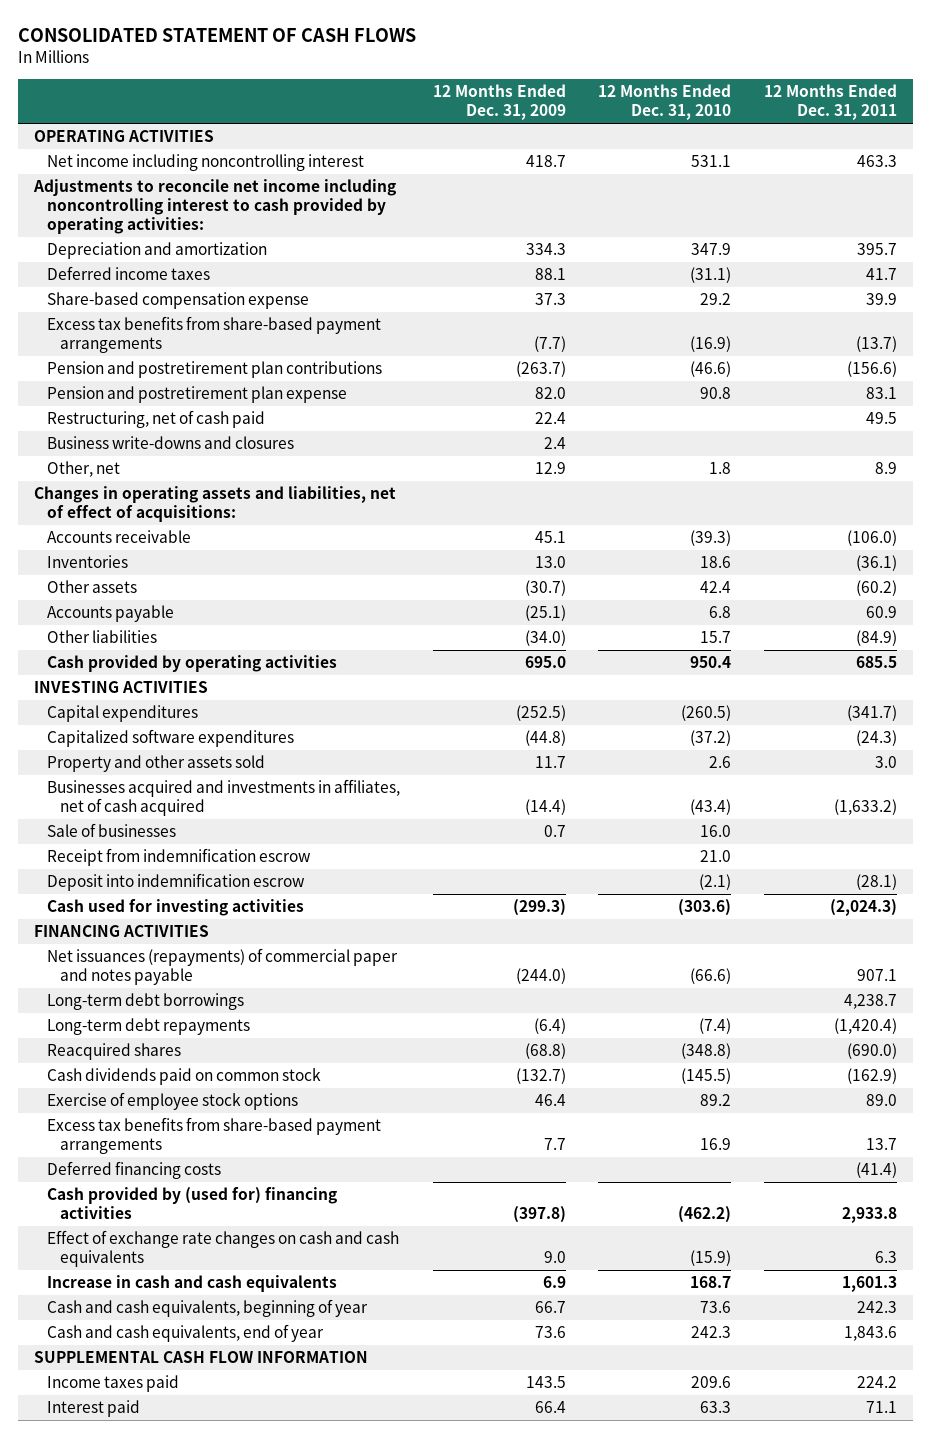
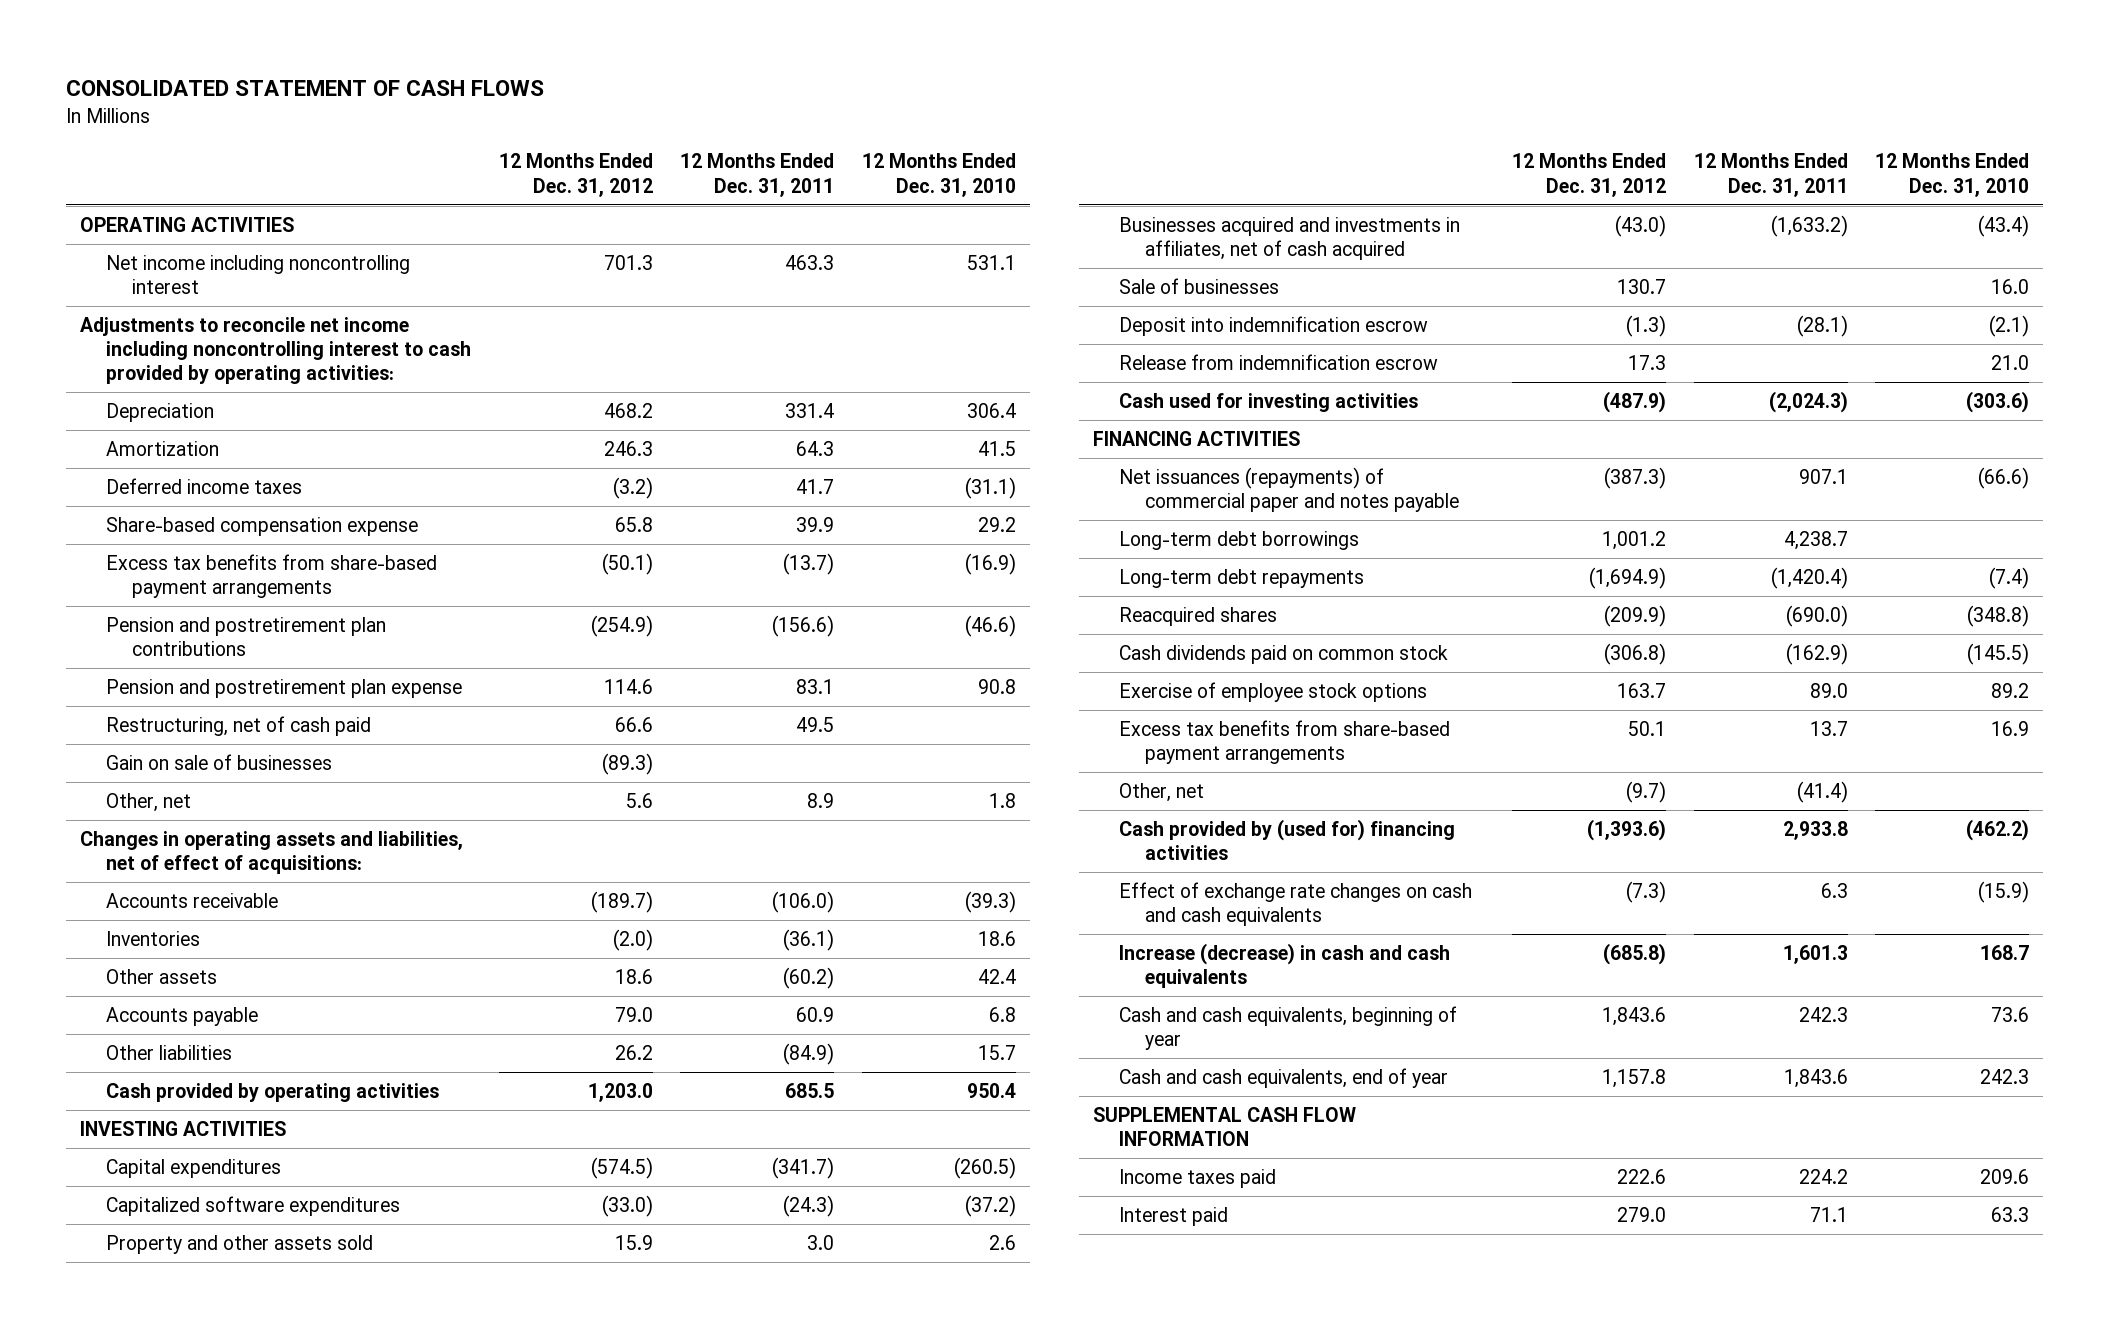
[432,84,566,121] 12 Months Ended Dec. 31, 2009 -> none
none -> [498,153,653,197] 12 Months Ended Dec. 31, 2012
[46,242,267,260] Depreciation and amortization -> none
none -> [105,402,214,422] Depreciation
none -> [105,440,219,456] Amortization
[46,436,294,450] Business write-downs and closures -> none
none -> [105,753,332,770] Gain on sale of businesses
[46,848,311,867] Receipt from indemnification escrow -> none
none -> [1118,353,1438,370] Release from indemnification escrow
[46,1161,221,1180] Deferred financing costs -> [1118,782,1204,802] Other, net
[46,1275,337,1293] Increase in cash and cash equivalents -> [1118,942,1450,989] Increase (decrease) in cash and cash equivalents

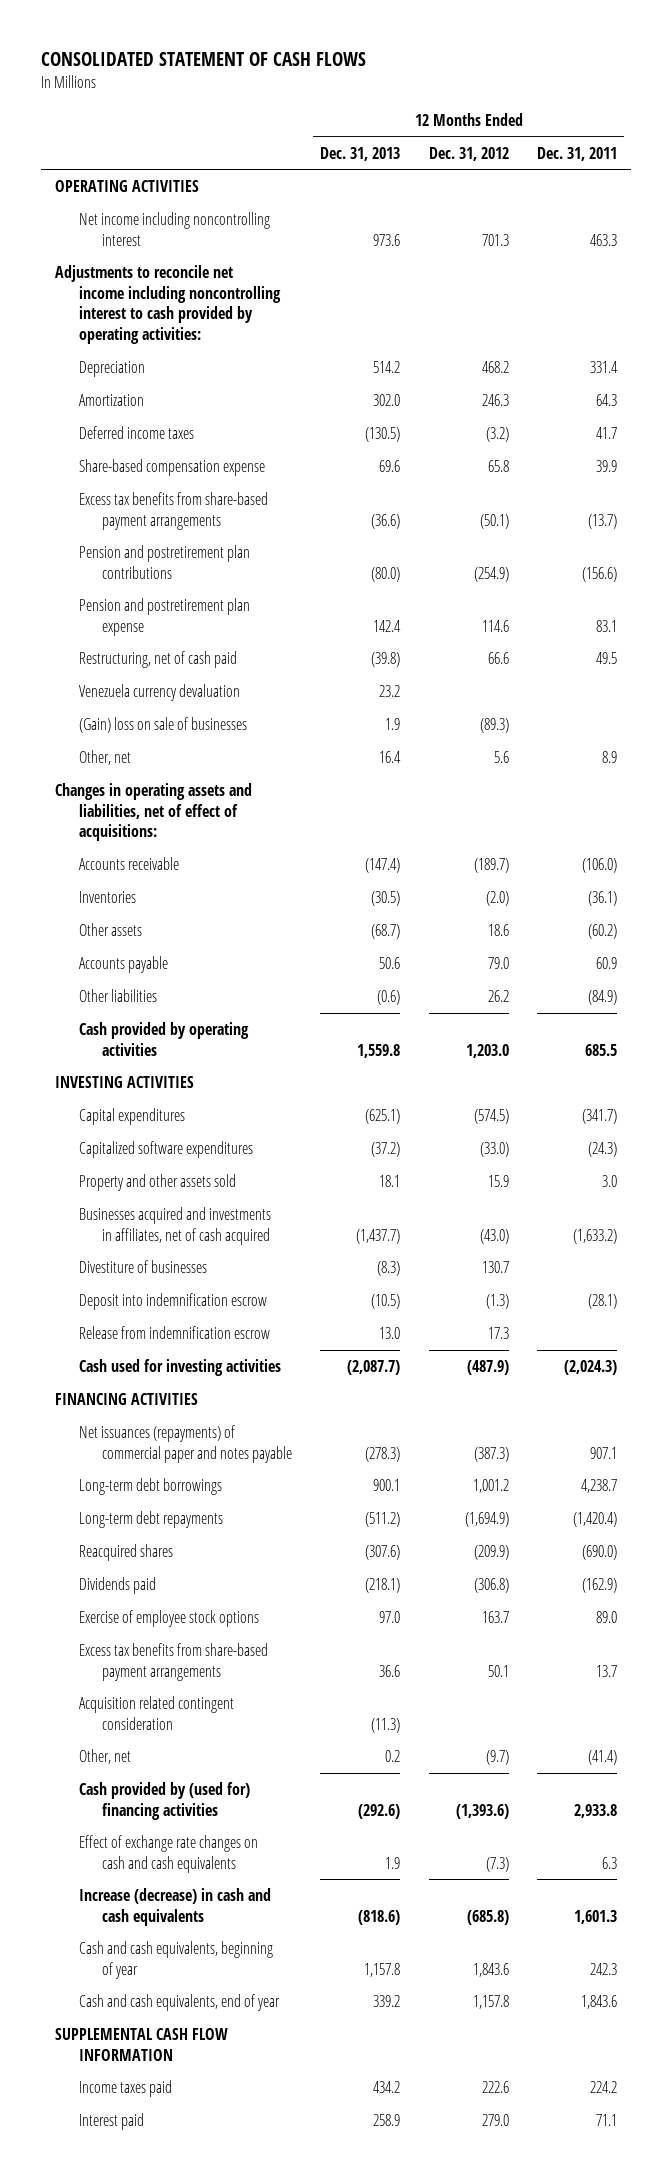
[862,153,1017,197] 12 Months Ended Dec. 31, 2010 -> none
none -> [320,146,401,161] Dec. 31, 2013
none -> [78,684,240,702] Venezuela currency devaluation
[105,753,332,770] Gain on sale of businesses -> [78,717,247,734] (Gain) loss on sale of businesses
[1118,277,1279,294] Sale of businesses -> [78,1260,207,1274] Divestiture of businesses
[1118,644,1448,664] Cash dividends paid on common stock -> [78,1577,156,1595] Dividends paid
none -> [78,1696,234,1730] Acquisition related contingent consideration

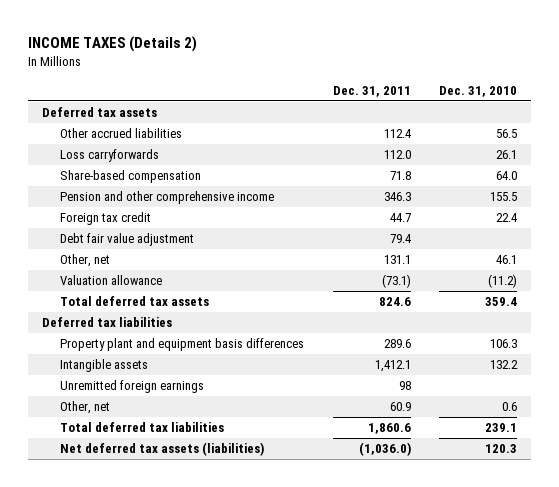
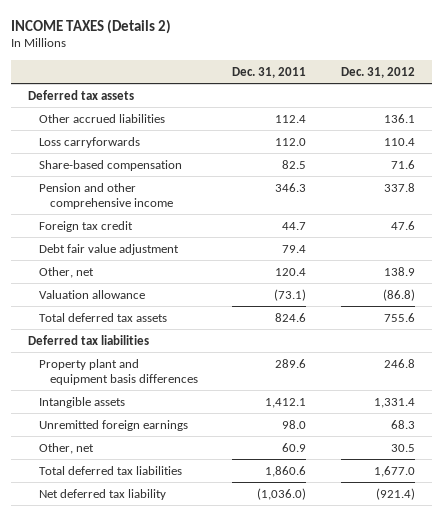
[439,85,518,97] Dec. 31, 2010 -> none
none -> [340,66,415,78] Dec. 31, 2012
[389,171,411,181] 71.8 -> [282,159,307,169] 82.5
[383,255,411,265] 131.1 -> [275,267,307,276] 120.4
[398,381,411,391] 98 -> [282,419,307,429] 98.0
[60,442,265,457] Net deferred tax assets (liabilities) -> [39,488,167,500] Net deferred tax liability

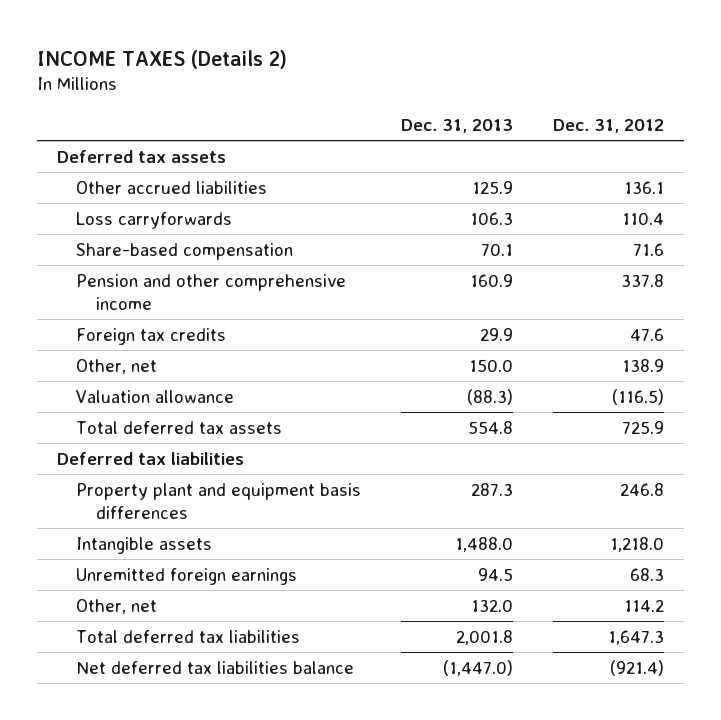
[232,66,307,78] Dec. 31, 2011 -> none
none -> [401,118,514,133] Dec. 31, 2013
[39,243,180,255] Debt fair value adjustment -> none
[39,220,134,232] Foreign tax credit -> [76,327,227,345] Foreign tax credits
[382,288,415,301] (86.8) -> [612,388,665,405] (116.5)
[383,312,415,322] 755.6 -> [622,420,665,434] 725.9
[373,397,415,408] 1,331.4 -> [610,536,665,552] 1,218.0
[390,443,415,452] 30.5 -> [624,598,665,612] 114.2
[373,465,415,477] 1,677.0 -> [608,629,665,645] 1,647.3
[39,488,167,500] Net deferred tax liability -> [76,660,355,674] Net deferred tax liabilities balance

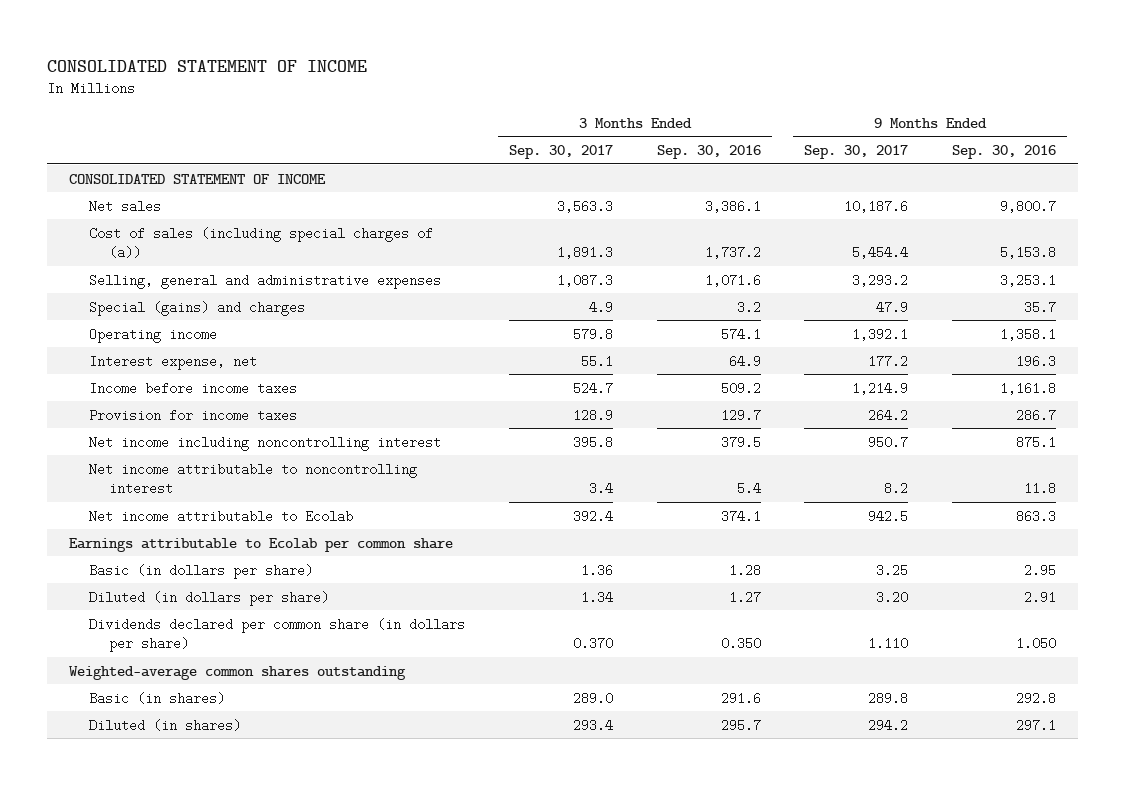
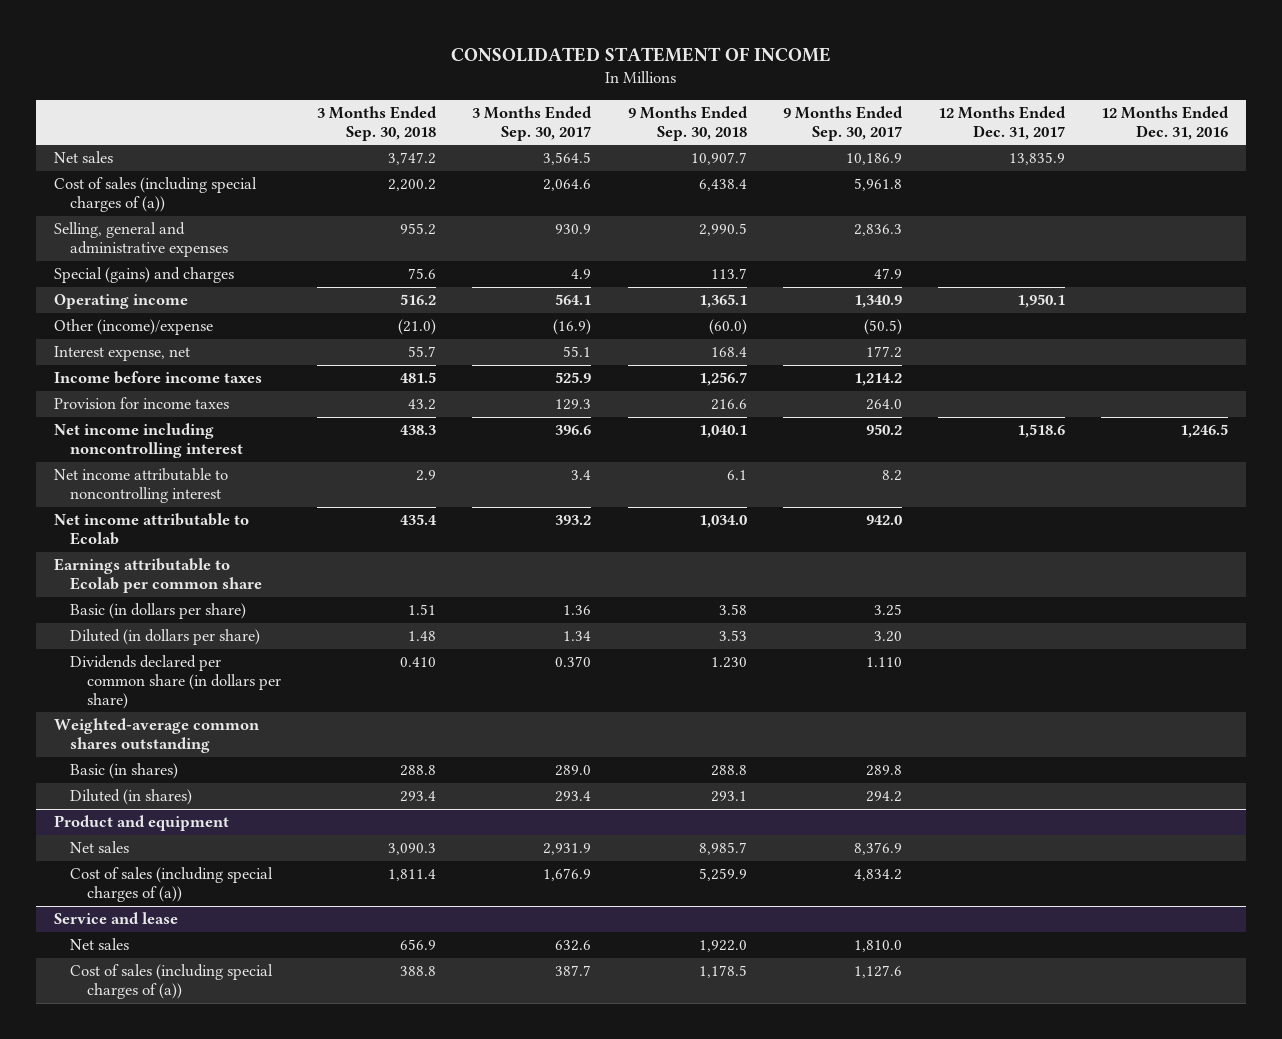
[656,144,761,159] Sep. 30, 2016 -> none
[952,144,1057,159] Sep. 30, 2016 -> none
none -> [317,105,438,141] 3 Months Ended Sep. 30, 2018
none -> [627,105,748,141] 9 Months Ended Sep. 30, 2018
none -> [938,105,1067,140] 12 Months Ended Dec. 31, 2017
none -> [1101,105,1230,140] 12 Months Ended Dec. 31, 2016
[68,173,326,184] CONSOLIDATED STATEMENT OF INCOME -> none
[556,199,613,213] 3,563.3 -> [543,152,592,166] 3,564.5
[844,199,909,213] 10,187.6 -> [845,153,902,166] 10,186.9
[556,245,613,259] 1,891.3 -> [543,179,592,192] 2,064.6
[852,245,909,259] 5,454.4 -> [853,178,902,192] 5,961.8
[556,273,613,287] 1,087.3 -> [555,224,592,235] 930.9
[852,273,909,287] 3,293.2 -> [853,224,902,237] 2,836.3
[572,327,613,341] 579.8 -> [555,294,592,306] 564.1
[852,327,909,341] 1,392.1 -> [853,295,902,309] 1,340.9
none -> [53,319,213,336] Other (income)/expense
[572,381,613,395] 524.7 -> [555,372,592,384] 525.9
[852,381,909,395] 1,214.9 -> [853,373,902,387] 1,214.2
[572,408,613,422] 128.9 -> [555,399,592,411] 129.3
[868,408,909,422] 264.2 -> [865,399,902,411] 264.0
[572,435,613,449] 395.8 -> [555,425,592,436] 396.6
[868,435,909,449] 950.7 -> [865,424,902,436] 950.2
[572,509,613,523] 392.4 -> [555,515,592,526] 393.2
[868,509,909,523] 942.5 -> [865,515,902,526] 942.0
none -> [53,815,229,832] Product and equipment
none -> [70,841,130,854] Net sales
none -> [70,867,274,903] Cost of sales (including special charges of (a))
none -> [53,912,178,925] Service and lease
none -> [70,938,130,951] Net sales
none -> [70,964,274,1000] Cost of sales (including special charges of (a))

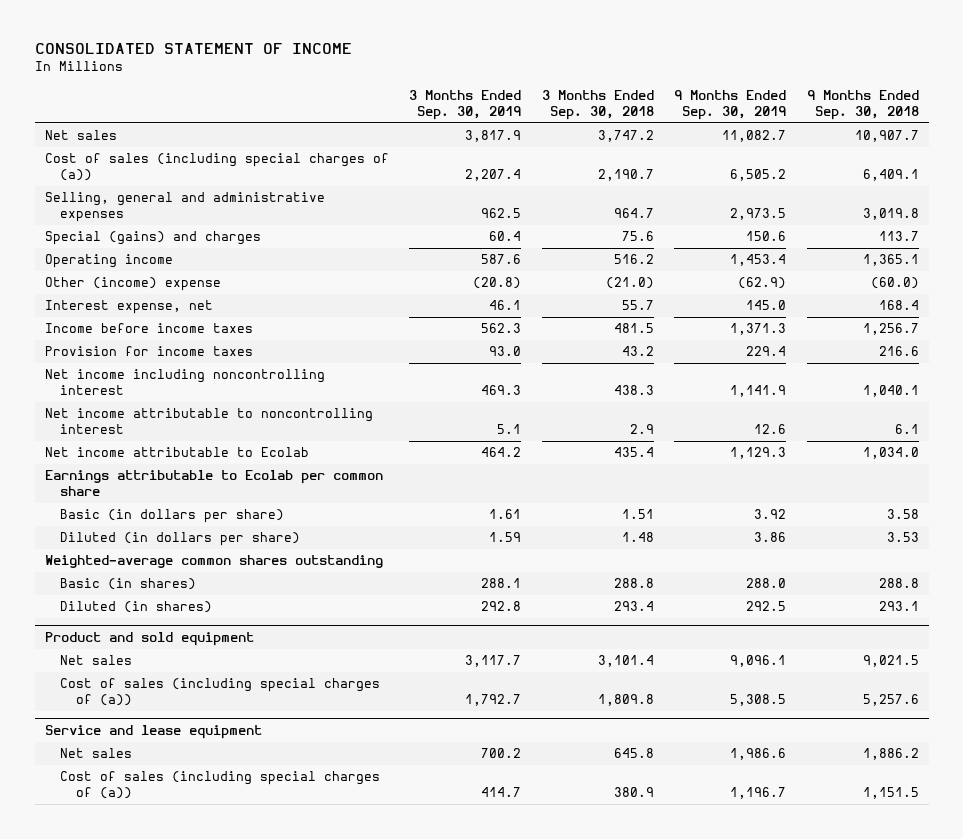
[472,105,593,141] 3 Months Ended Sep. 30, 2017 -> none
[782,105,903,141] 9 Months Ended Sep. 30, 2017 -> none
[938,105,1067,140] 12 Months Ended Dec. 31, 2017 -> none
[1101,105,1230,140] 12 Months Ended Dec. 31, 2016 -> none
none -> [409,90,522,120] 3 Months Ended Sep. 30, 2019
none -> [674,90,787,120] 9 Months Ended Sep. 30, 2019
[388,179,437,192] 2,200.2 -> [597,169,654,182] 2,190.7
[698,179,747,192] 6,438.4 -> [862,169,919,182] 6,409.1
[400,223,437,236] 955.2 -> [613,208,654,219] 964.7
[698,223,747,237] 2,990.5 -> [862,208,919,221] 3,019.8
[53,319,213,336] Other (income)/expense -> [44,277,221,292] Other (income) expense
[70,655,282,709] Dividends declared per common share (in dollars per share) -> none
[53,815,229,832] Product and equipment -> [44,632,254,647] Product and sold equipment
[388,843,437,856] 3,090.3 -> [597,655,654,668] 3,101.4
[698,842,747,856] 8,985.7 -> [862,655,919,668] 9,021.5
[388,869,437,882] 1,811.4 -> [597,694,654,707] 1,809.8
[698,868,747,882] 5,259.9 -> [862,694,919,707] 5,257.6
[53,912,178,925] Service and lease -> [44,725,262,740] Service and lease equipment
[400,939,437,951] 656.9 -> [613,748,654,759] 645.8
[698,940,747,953] 1,922.0 -> [862,748,919,761] 1,886.2
[400,966,437,977] 388.8 -> [613,787,654,798] 380.9
[698,965,747,979] 1,178.5 -> [862,787,919,800] 1,151.5

